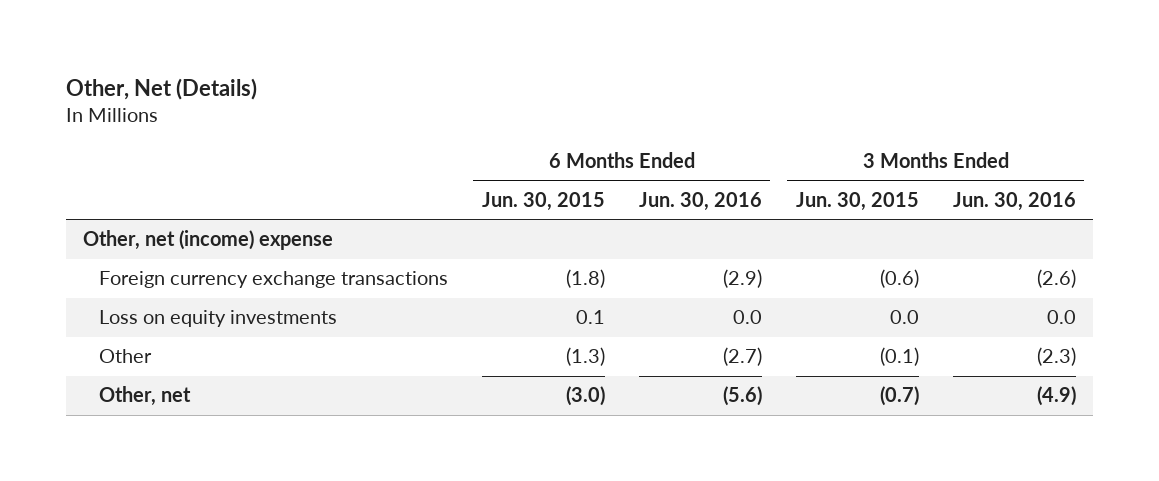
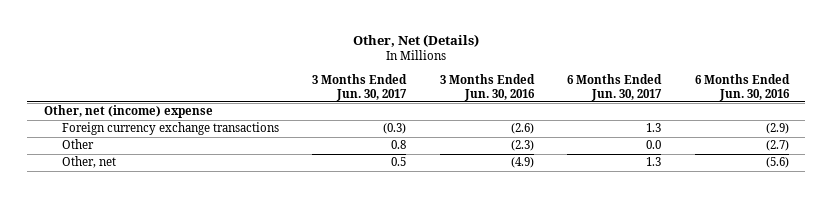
[481,191,605,211] Jun. 30, 2015 -> none
[795,191,919,211] Jun. 30, 2015 -> none
none -> [312,74,408,101] 3 Months Ended Jun. 30, 2017
none -> [567,74,663,101] 6 Months Ended Jun. 30, 2017
[98,310,337,328] Loss on equity investments -> none

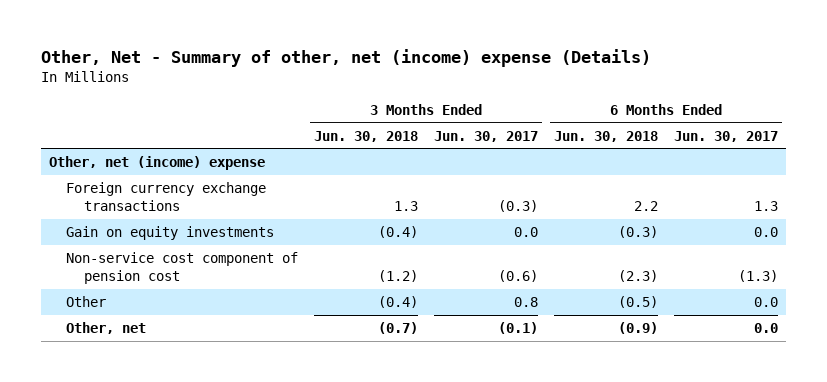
[353,34,480,48] Other, Net (Details) -> [40,48,651,67] Other, Net - Summary of other, net (income) expense (Details)
[439,74,535,101] 3 Months Ended Jun. 30, 2016 -> none
[694,74,790,101] 6 Months Ended Jun. 30, 2016 -> none
none -> [314,130,419,142] Jun. 30, 2018
none -> [554,130,659,142] Jun. 30, 2018
none -> [66,226,275,241] Gain on equity investments
none -> [66,252,299,285] Non-service cost component of pension cost
[391,157,407,167] 0.5 -> [498,322,539,335] (0.1)
[646,157,662,167] 1.3 -> [754,323,779,334] 0.0

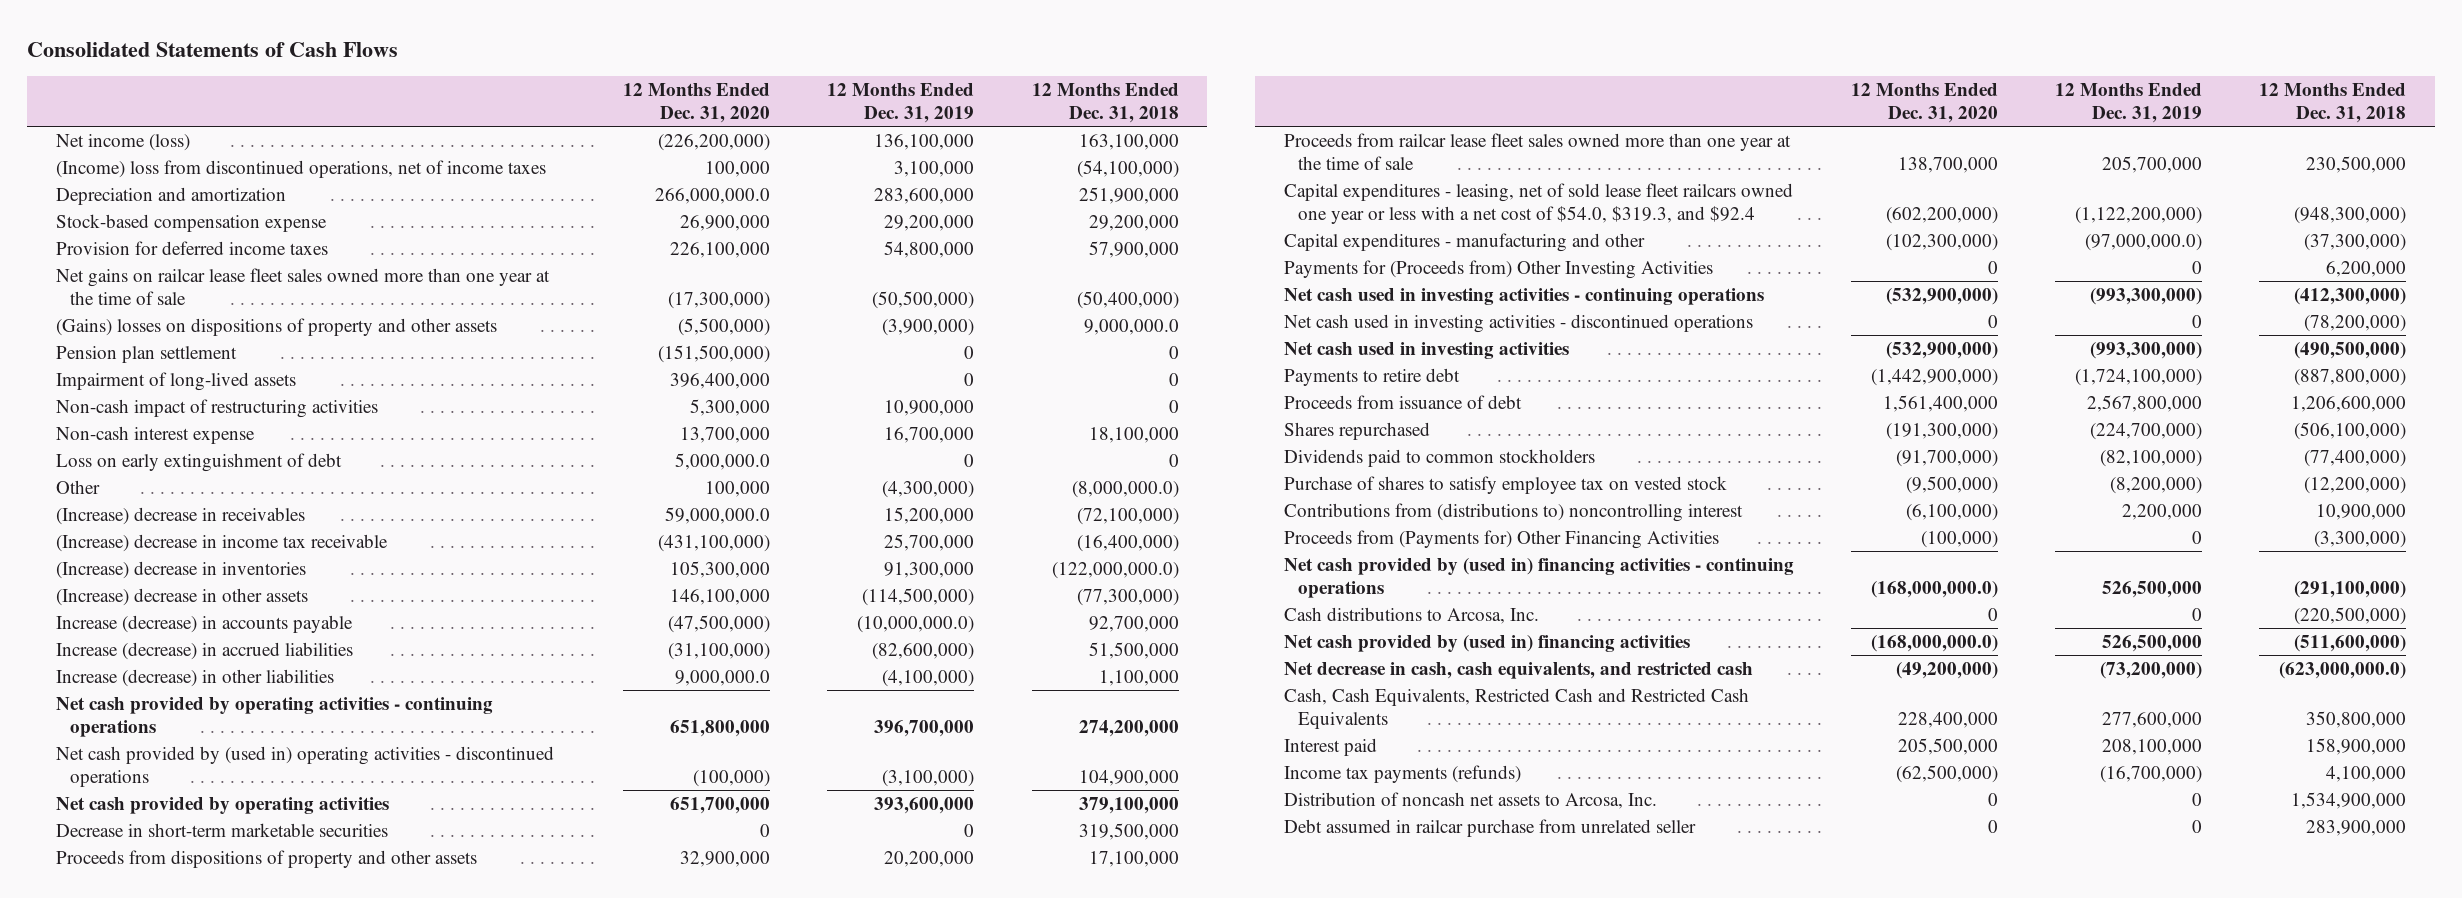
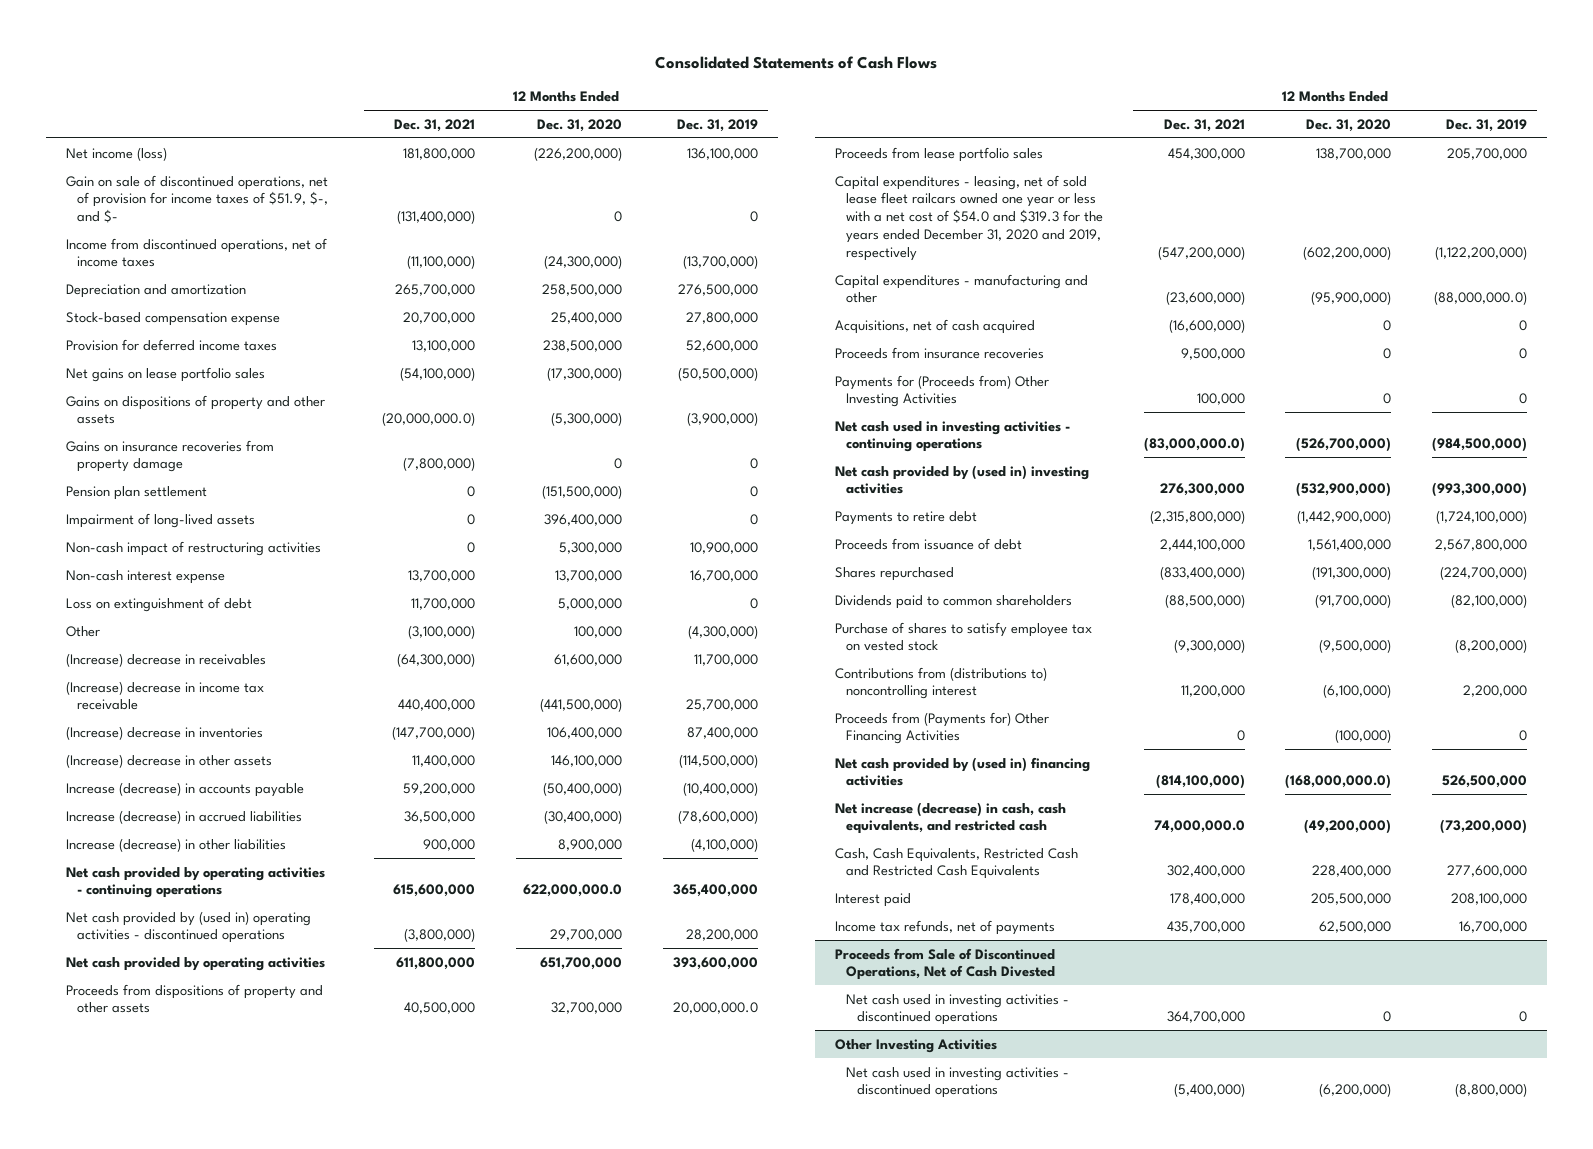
[1031,83,1179,123] 12 Months Ended Dec. 31, 2018 -> none
none -> [394,118,476,132] Dec. 31, 2021
none -> [65,174,328,224] Gain on sale of discontinued operations, net of provision for income taxes of $51.9, $-, and $-
[55,159,546,178] (Income) loss from discontinued operations, net of income taxes -> [65,237,327,268] Income from discontinued operations, net of income taxes
[705,160,771,177] 100,000 -> [544,255,623,270] (24,300,000)
[894,160,975,177] 3,100,000 -> [682,255,758,270] (13,700,000)
[655,187,771,204] 266,000,000.0 -> [542,283,623,296] 258,500,000
[874,187,975,204] 283,600,000 -> [677,283,758,296] 276,500,000
[680,214,771,231] 26,900,000 -> [551,311,623,324] 25,400,000
[884,214,975,231] 29,200,000 -> [685,311,758,324] 27,800,000
[670,241,771,258] 226,100,000 -> [543,339,623,352] 238,500,000
[884,240,975,258] 54,800,000 -> [685,339,758,352] 52,600,000
[55,267,550,305] Net gains on railcar lease fleet sales owned more than one year at the time of sale -> [65,366,265,382] Net gains on lease portfolio sales
[55,317,497,336] (Gains) losses on dispositions of property and other assets -> [65,394,325,425] Gains on dispositions of property and other assets
[678,317,771,336] (5,500,000) -> [551,412,623,427] (5,300,000)
none -> [65,439,274,473] Gains on insurance recoveries from property damage
[55,452,342,472] Loss on early extinguishment of debt -> [65,596,252,612] Loss on extinguishment of debt
[675,452,771,470] 5,000,000.0 -> [558,597,623,610] 5,000,000
[665,506,771,524] 59,000,000.0 -> [554,653,623,666] 61,600,000
[884,506,975,524] 15,200,000 -> [693,653,758,666] 11,700,000
[658,534,771,552] (431,100,000) -> [540,698,623,713] (441,500,000)
[670,560,771,578] 105,300,000 -> [547,726,623,739] 106,400,000
[884,561,975,578] 91,300,000 -> [686,726,758,739] 87,400,000
[668,614,771,633] (47,500,000) -> [543,781,623,796] (50,400,000)
[857,615,975,633] (10,000,000.0) -> [682,781,758,796] (10,400,000)
[668,642,771,660] (31,100,000) -> [544,809,623,824] (30,400,000)
[872,642,975,660] (82,600,000) -> [677,809,758,824] (78,600,000)
[675,669,771,686] 9,000,000.0 -> [558,838,623,851] 8,900,000
[670,719,771,737] 651,800,000 -> [523,884,623,898] 622,000,000.0
[874,719,975,737] 396,700,000 -> [672,884,758,898] 365,400,000
[693,769,771,787] (100,000) -> [550,929,623,942] 29,700,000
[882,769,975,787] (3,100,000) -> [685,929,758,942] 28,200,000
[55,822,388,837] Decrease in short-term marketable securities -> none
[680,850,771,867] 32,900,000 -> [551,1002,623,1015] 32,700,000
[884,850,975,867] 20,200,000 -> [672,1002,758,1015] 20,000,000.0
[1283,132,1791,170] Proceeds from railcar lease fleet sales owned more than one year at the time of sale -> [834,146,1043,162] Proceeds from lease portfolio sales
[1283,182,1793,224] Capital expenditures - leasing, net of sold lease fleet railcars owned one year or less with a net cost of $54.0, $319.3, and $92.4 -> [834,174,1103,262] Capital expenditures - leasing, net of sold lease fleet railcars owned one year or less with a net cost of $54.0 and $319.3 for the years ended December 31, 2020 and 2019, respectively
[1885,233,1998,251] (102,300,000) -> [1311,291,1392,306] (95,900,000)
[2084,233,2202,251] (97,000,000.0) -> [1433,291,1527,306] (88,000,000.0)
none -> [834,318,1035,334] Acquisitions, net of cash acquired
none -> [834,346,1044,359] Proceeds from insurance recoveries
[1283,313,1753,333] Net cash used in investing activities - discontinued operations -> none
[1885,287,1998,305] (532,900,000) -> [1296,437,1392,453] (526,700,000)
[2089,287,2202,305] (993,300,000) -> [1431,437,1527,453] (984,500,000)
[1283,341,1569,359] Net cash used in investing activities -> [834,464,1089,495] Net cash provided by (used in) investing activities
[1283,448,1595,467] Dividends paid to common stockholders -> [834,594,1072,609] Dividends paid to common shareholders
[1283,557,1794,598] Net cash provided by (used in) financing activities - continuing operations -> none
[1283,606,1539,624] Cash distributions to Arcosa, Inc. -> none
[1283,661,1753,679] Net decrease in cash, cash equivalents, and restricted cash -> [834,801,1066,835] Net increase (decrease) in cash, cash equivalents, and restricted cash
[1283,791,1657,809] Distribution of noncash net assets to Arcosa, Inc. -> none
[1283,818,1696,837] Debt assumed in railcar purchase from unrelated seller -> none
[1283,764,1521,783] Income tax payments (refunds) -> [834,919,1055,935] Income tax refunds, net of payments
[1895,764,1998,783] (62,500,000) -> [1319,920,1392,933] 62,500,000
[2099,765,2202,783] (16,700,000) -> [1458,920,1527,933] 16,700,000
none -> [834,947,1055,981] Proceeds from Sale of Discontinued Operations, Net of Cash Divested
none -> [845,993,1069,1026] Net cash used in investing activities - discontinued operations
none -> [834,1038,997,1053] Other Investing Activities
none -> [845,1066,1069,1099] Net cash used in investing activities - discontinued operations

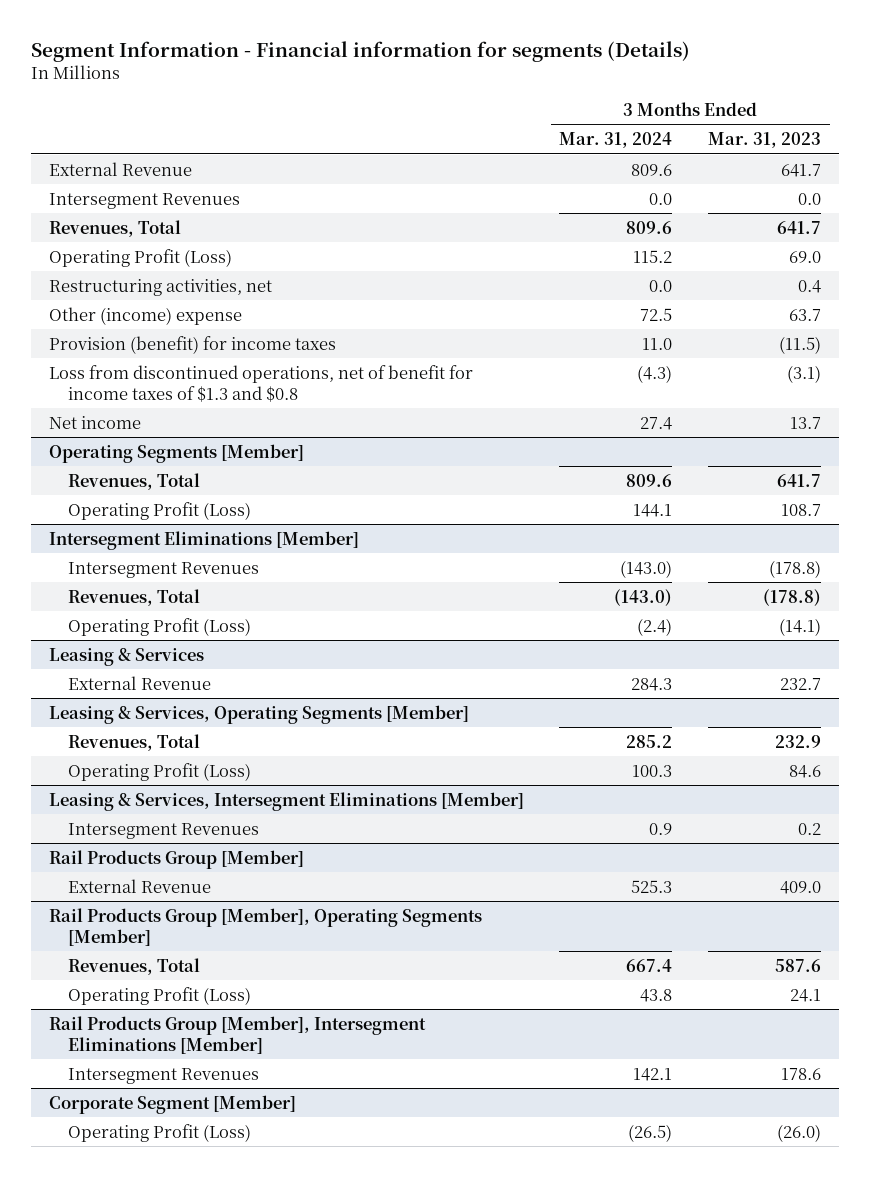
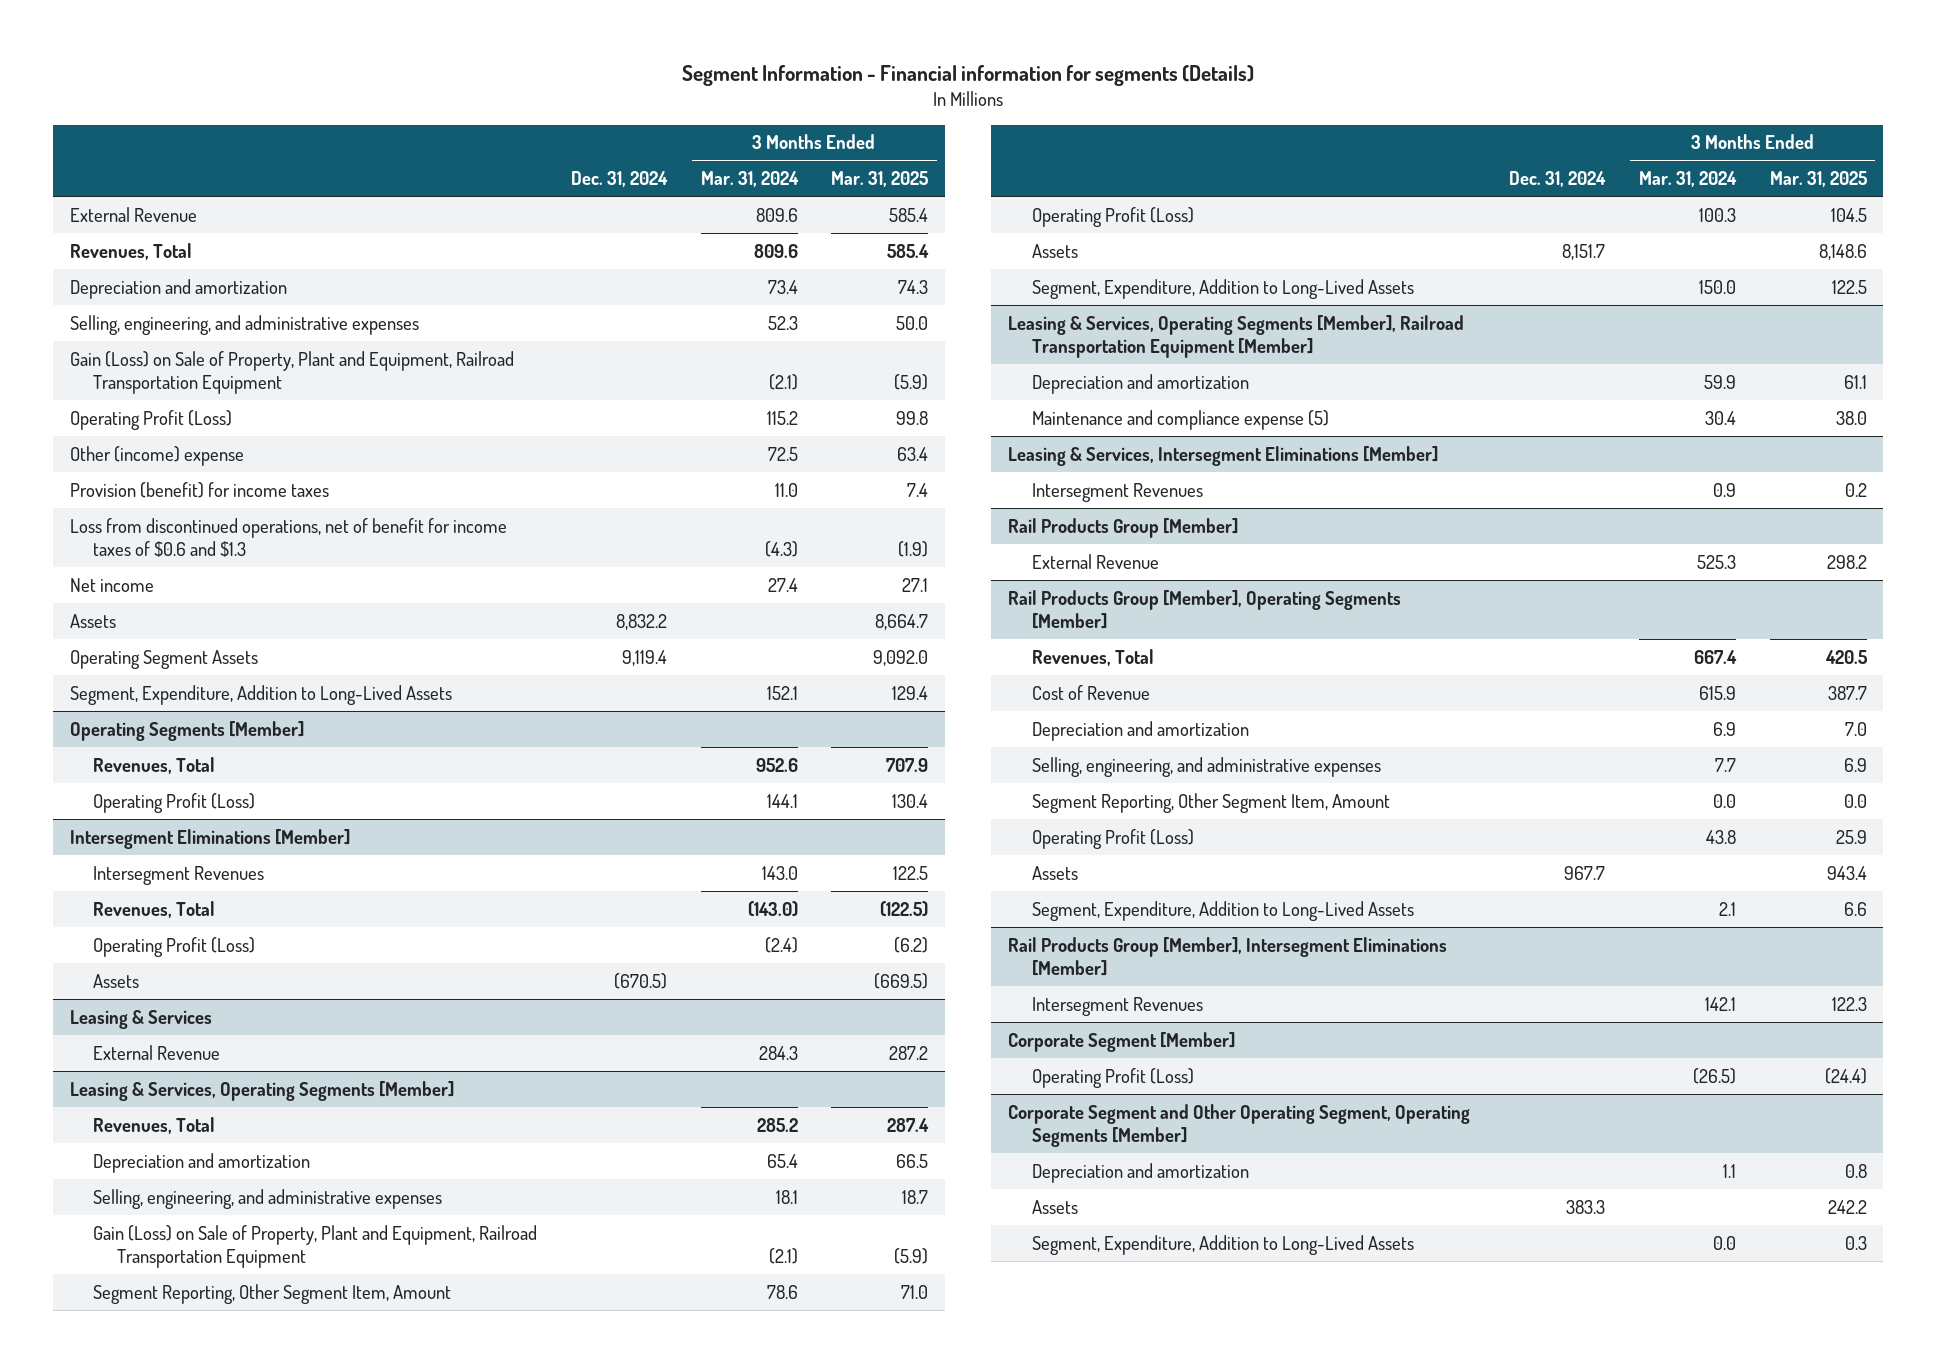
[708,132,822,149] Mar. 31, 2023 -> none
none -> [570,170,668,187] Dec. 31, 2024
none -> [831,170,929,187] Mar. 31, 2025
[48,192,240,209] Intersegment Revenues -> none
none -> [69,278,287,299] Depreciation and amortization
none -> [69,314,419,335] Selling, engineering, and administrative expenses
none -> [69,350,514,395] Gain (Loss) on Sale of Property, Plant and Equipment, Railroad Transportation Equipment
[48,278,272,296] Restructuring activities, net -> none
[48,364,473,402] Loss from discontinued operations, net of benefit for income taxes of $1.3 and $0.8 -> [69,517,507,558] Loss from discontinued operations, net of benefit for income taxes of $0.6 and $1.3
none -> [69,613,116,628] Assets
none -> [69,649,258,669] Operating Segment Assets
none -> [69,684,452,705] Segment, Expenditure, Addition to Long-Lived Assets
[626,473,673,487] 809.6 -> [755,757,798,772] 952.6
[620,559,673,578] (143.0) -> [761,865,798,880] 143.0
none -> [93,973,140,988] Assets
none -> [93,1152,311,1173] Depreciation and amortization
none -> [93,1188,443,1209] Selling, engineering, and administrative expenses
none -> [93,1224,538,1269] Gain (Loss) on Sale of Property, Plant and Equipment, Railroad Transportation Equipment
none -> [93,1283,452,1304] Segment Reporting, Other Segment Item, Amount
none -> [1031,243,1078,258] Assets
none -> [1031,278,1414,299] Segment, Expenditure, Addition to Long-Lived Assets
none -> [1007,314,1464,359] Leasing & Services, Operating Segments [Member], Railroad Transportation Equipment [Member]
none -> [1031,373,1249,394] Depreciation and amortization
none -> [1031,409,1329,430] Maintenance and compliance expense (5)
none -> [1031,684,1150,700] Cost of Revenue
none -> [1031,720,1249,741] Depreciation and amortization
none -> [1031,756,1381,777] Selling, engineering, and administrative expenses
none -> [1031,792,1390,813] Segment Reporting, Other Segment Item, Amount
none -> [1031,865,1078,880] Assets
none -> [1031,900,1414,921] Segment, Expenditure, Addition to Long-Lived Assets
none -> [1007,1103,1470,1148] Corporate Segment and Other Operating Segment, Operating Segments [Member]
none -> [1031,1162,1249,1183] Depreciation and amortization
none -> [1031,1199,1078,1214] Assets
none -> [1031,1234,1414,1255] Segment, Expenditure, Addition to Long-Lived Assets

